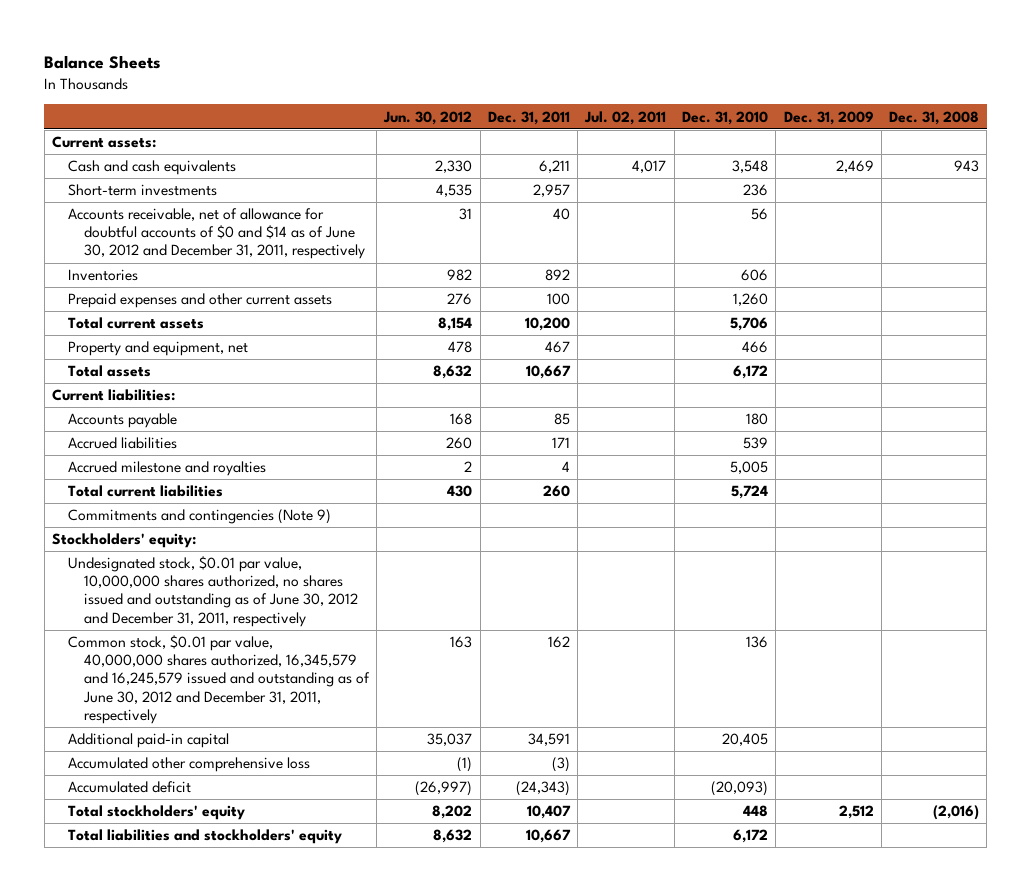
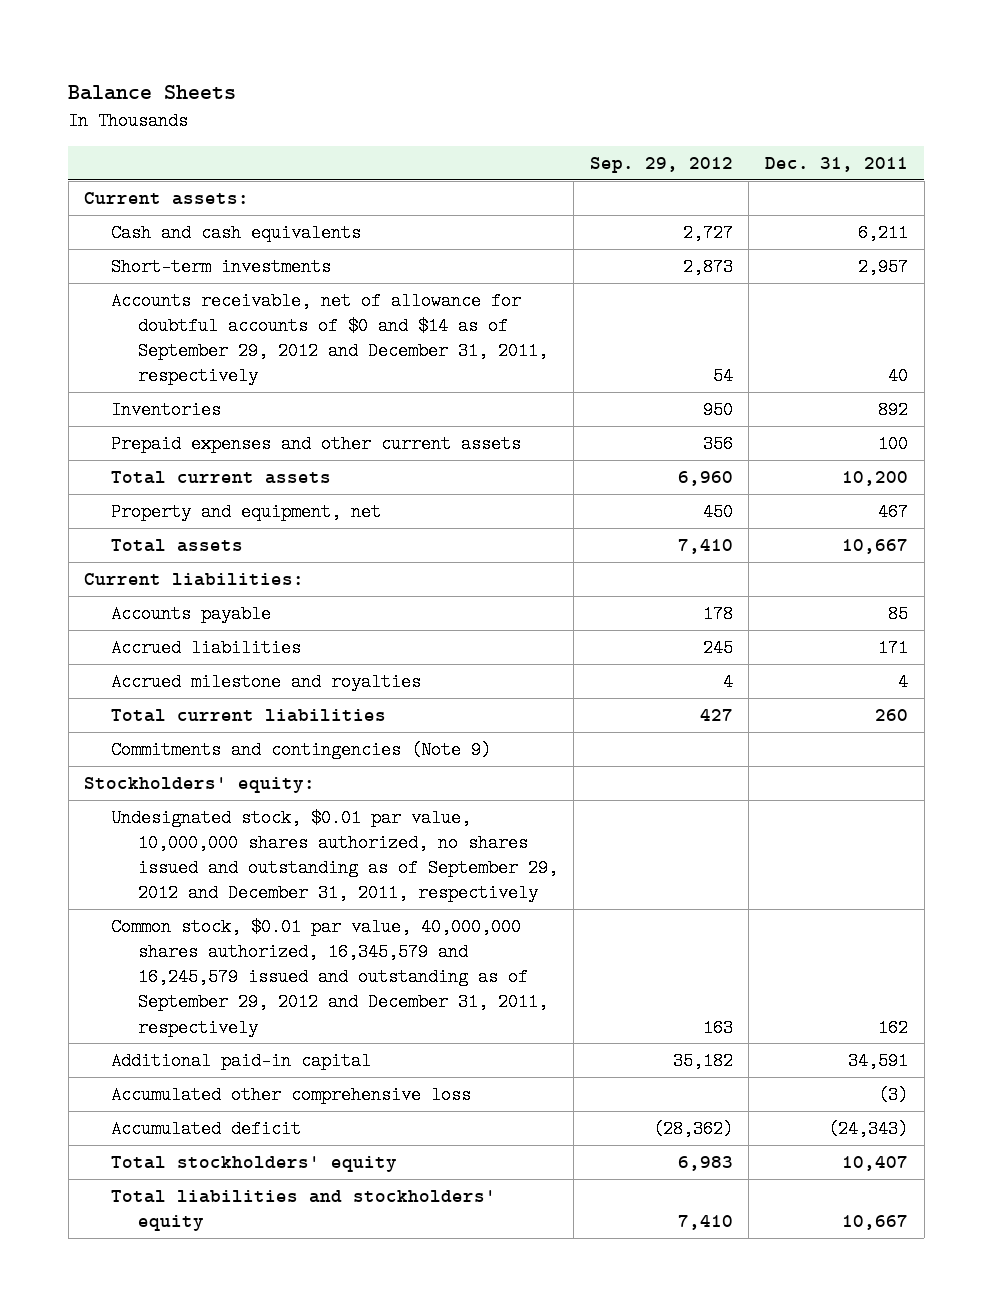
[383,110,473,125] Jun. 30, 2012 -> none
[584,110,667,125] Jul. 02, 2011 -> none
[682,110,769,125] Dec. 31, 2010 -> none
[783,110,874,125] Dec. 31, 2009 -> none
[889,110,980,125] Dec. 31, 2008 -> none
none -> [589,156,733,173] Sep. 29, 2012
[67,208,365,260] Accounts receivable, net of allowance for doubtful accounts of $0 and $14 as of June 30, 2012 and December 31, 2011, respectively -> [110,292,548,386] Accounts receivable, net of allowance for doubtful accounts of $0 and $14 as of September 29, 2012 and December 31, 2011, respectively
[67,556,358,627] Undesignated stock, $0.01 par value, 10,000,000 shares authorized, no shares issued and outstanding as of June 30, 2012 and December 31, 2011, respectively -> [110,809,558,903] Undesignated stock, $0.01 par value, 10,000,000 shares authorized, no shares issued and outstanding as of September 29, 2012 and December 31, 2011, respectively
[67,635,370,724] Common stock, $0.01 par value, 40,000,000 shares authorized, 16,345,579 and 16,245,579 issued and outstanding as of June 30, 2012 and December 31, 2011, respectively -> [110,918,548,1037] Common stock, $0.01 par value, 40,000,000 shares authorized, 16,345,579 and 16,245,579 issued and outstanding as of September 29, 2012 and December 31, 2011, respectively

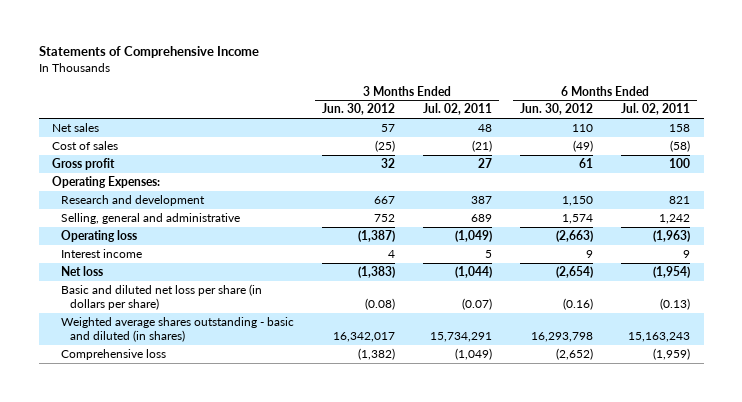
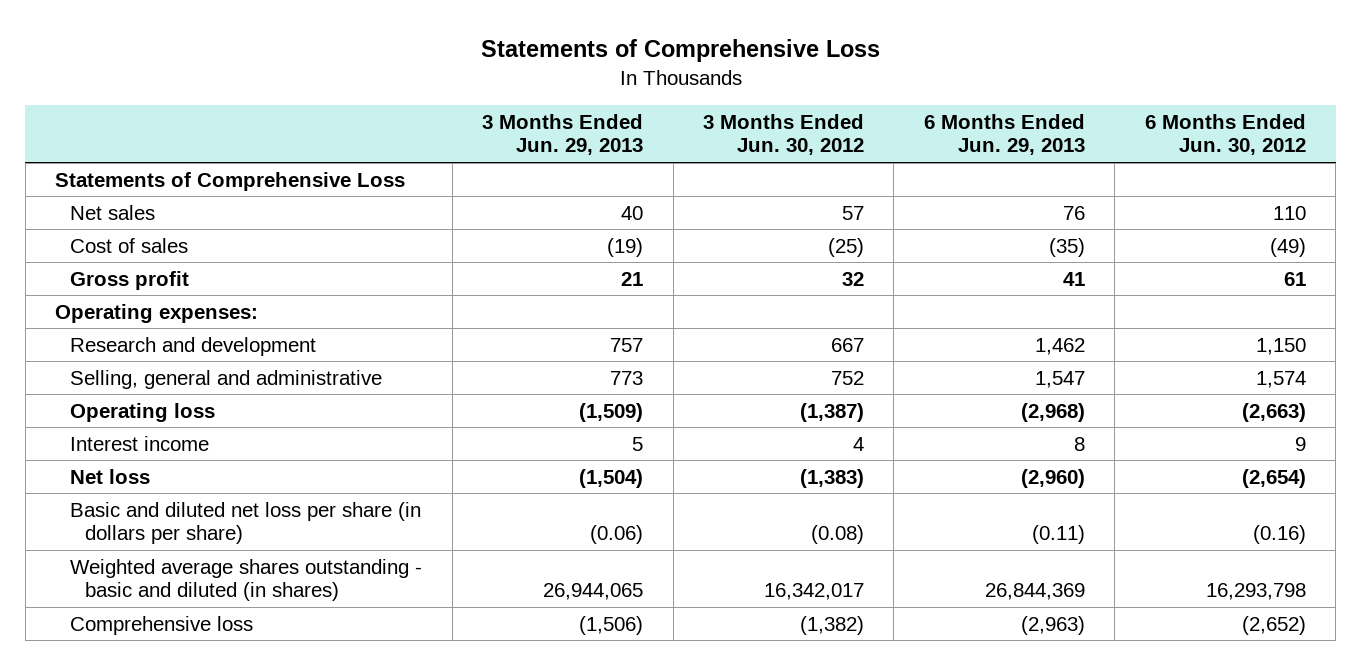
[38,46,259,59] Statements of Comprehensive Income -> [480,39,880,63] Statements of Comprehensive Loss
[423,103,493,116] Jul. 02, 2011 -> none
[620,103,690,116] Jul. 02, 2011 -> none
none -> [482,113,644,156] 3 Months Ended Jun. 29, 2013
none -> [923,113,1085,156] 6 Months Ended Jun. 29, 2013
none -> [55,171,406,191] Statements of Comprehensive Loss
[52,175,161,188] Operating Expenses: -> [55,303,259,323] Operating expenses:

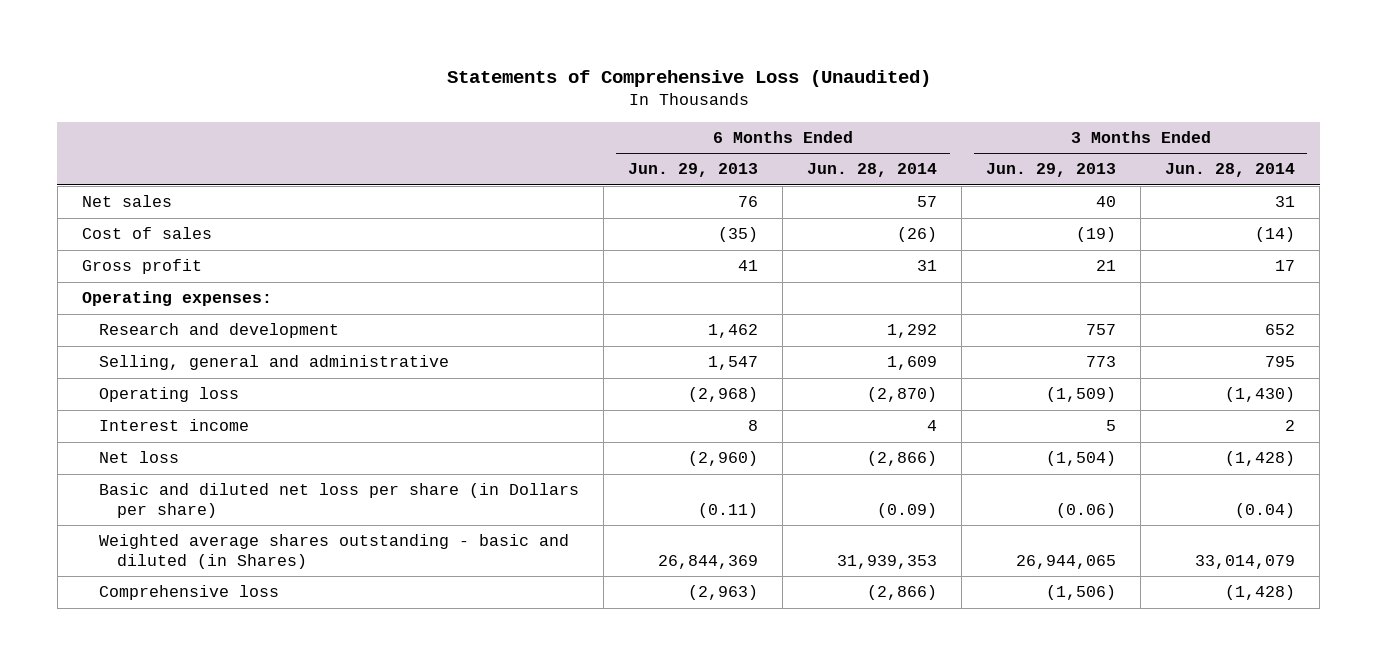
[480,39,880,63] Statements of Comprehensive Loss -> [446,69,931,87] Statements of Comprehensive Loss (Unaudited)
[702,113,864,156] 3 Months Ended Jun. 30, 2012 -> none
[1144,113,1306,156] 6 Months Ended Jun. 30, 2012 -> none
none -> [807,163,938,178] Jun. 28, 2014
none -> [1165,163,1296,178] Jun. 28, 2014
[55,171,406,191] Statements of Comprehensive Loss -> none
[70,501,422,545] Basic and diluted net loss per share (in dollars per share) -> [99,483,580,518] Basic and diluted net loss per share (in Dollars per share)
[70,558,423,602] Weighted average shares outstanding - basic and diluted (in shares) -> [99,534,570,569] Weighted average shares outstanding - basic and diluted (in Shares)

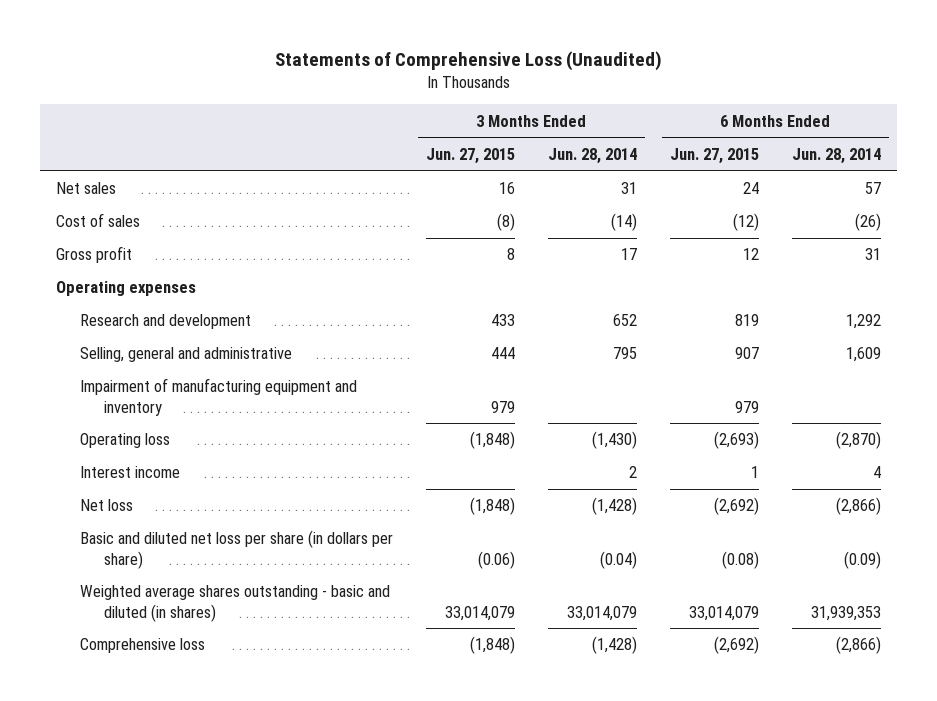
[628,163,759,178] Jun. 29, 2013 -> none
[986,163,1117,178] Jun. 29, 2013 -> none
none -> [425,148,515,165] Jun. 27, 2015
none -> [669,148,759,165] Jun. 27, 2015
[81,291,272,307] Operating expenses: -> [56,281,197,297] Operating expenses
none -> [80,378,358,416] Impairment of manufacturing equipment and inventory
[99,483,580,518] Basic and diluted net loss per share (in Dollars per share) -> [80,530,394,569] Basic and diluted net loss per share (in dollars per share)
[99,534,570,569] Weighted average shares outstanding - basic and diluted (in Shares) -> [80,585,391,622] Weighted average shares outstanding - basic and diluted (in shares)

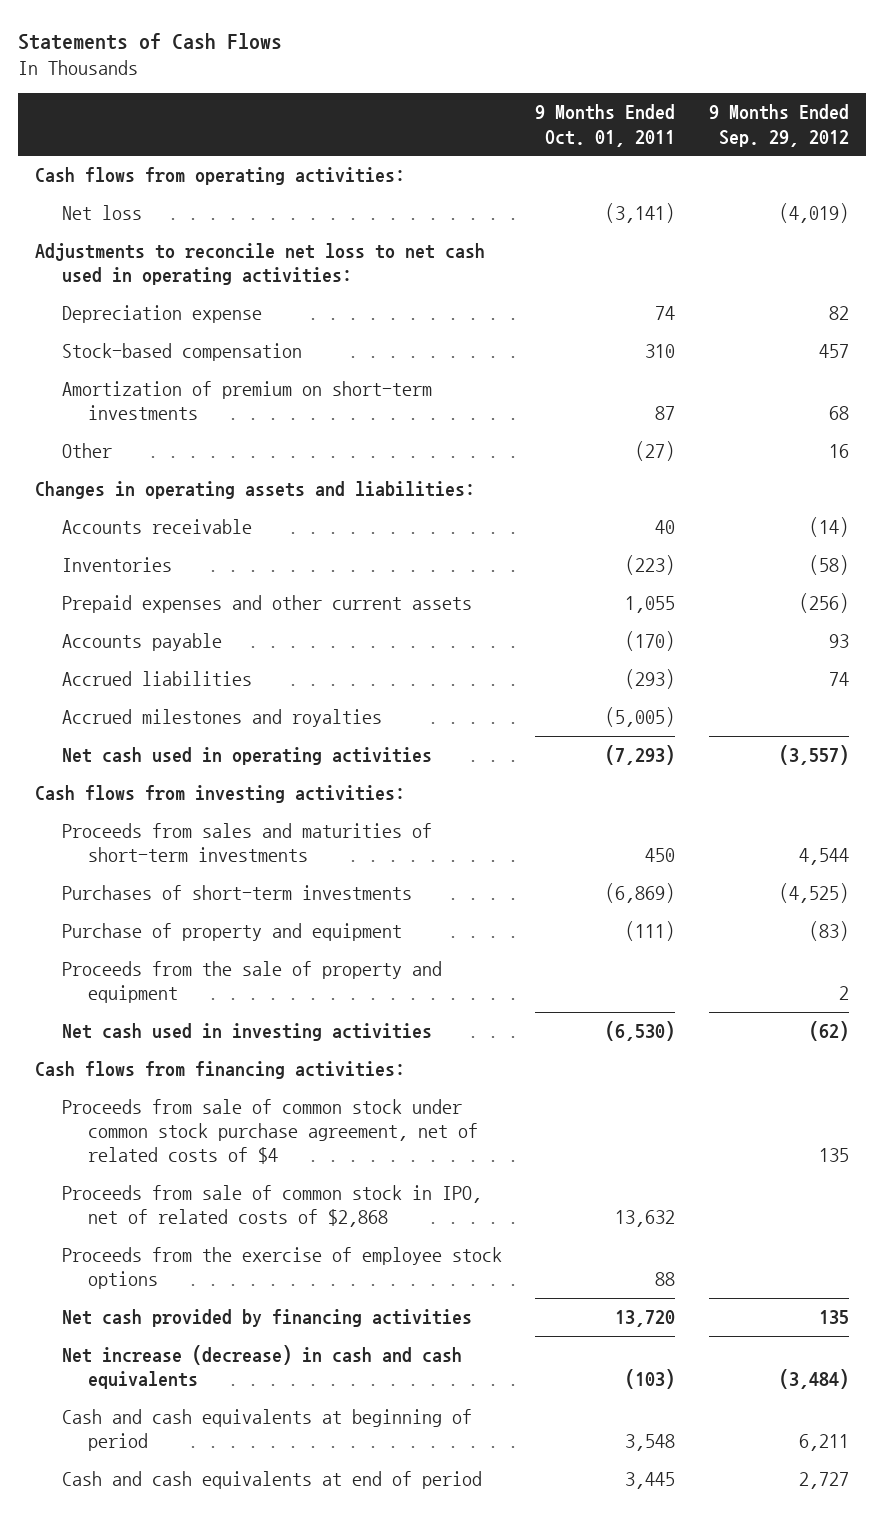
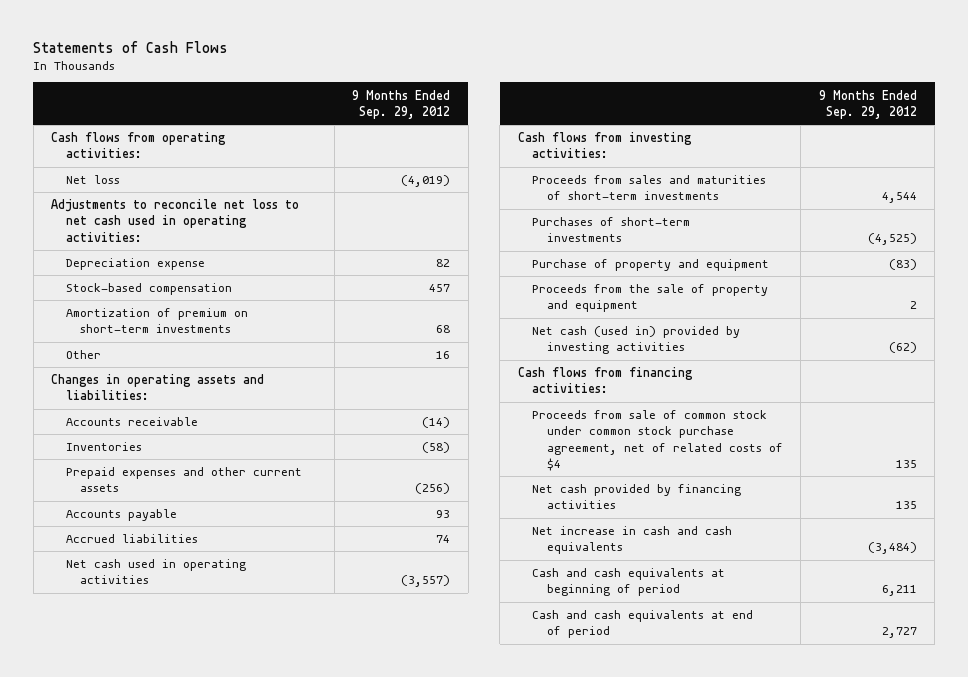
[535,104,676,147] 9 Months Ended Oct. 01, 2011 -> none
[61,709,382,728] Accrued milestones and royalties -> none
[61,1023,432,1042] Net cash used in investing activities -> [532,326,741,355] Net cash (used in) provided by investing activities
[61,1185,482,1228] Proceeds from sale of common stock in IPO, net of related costs of $2,868 -> none
[61,1247,502,1290] Proceeds from the exercise of employee stock options -> none
[61,1345,462,1390] Net increase (decrease) in cash and cash equivalents -> [532,526,733,555] Net increase in cash and cash equivalents

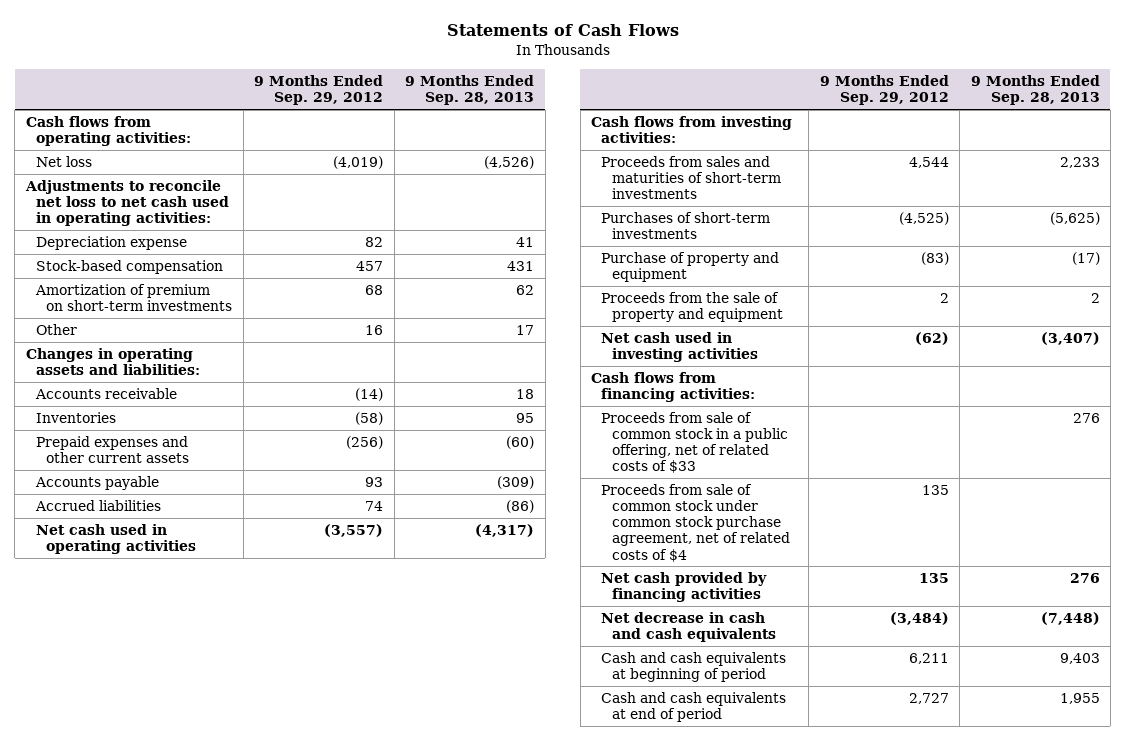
none -> [405,75,535,106] 9 Months Ended Sep. 28, 2013
[532,326,741,355] Net cash (used in) provided by investing activities -> [601,332,758,363] Net cash used in investing activities
none -> [601,412,788,474] Proceeds from sale of common stock in a public offering, net of related costs of $33
[532,526,733,555] Net increase in cash and cash equivalents -> [601,612,776,643] Net decrease in cash and cash equivalents

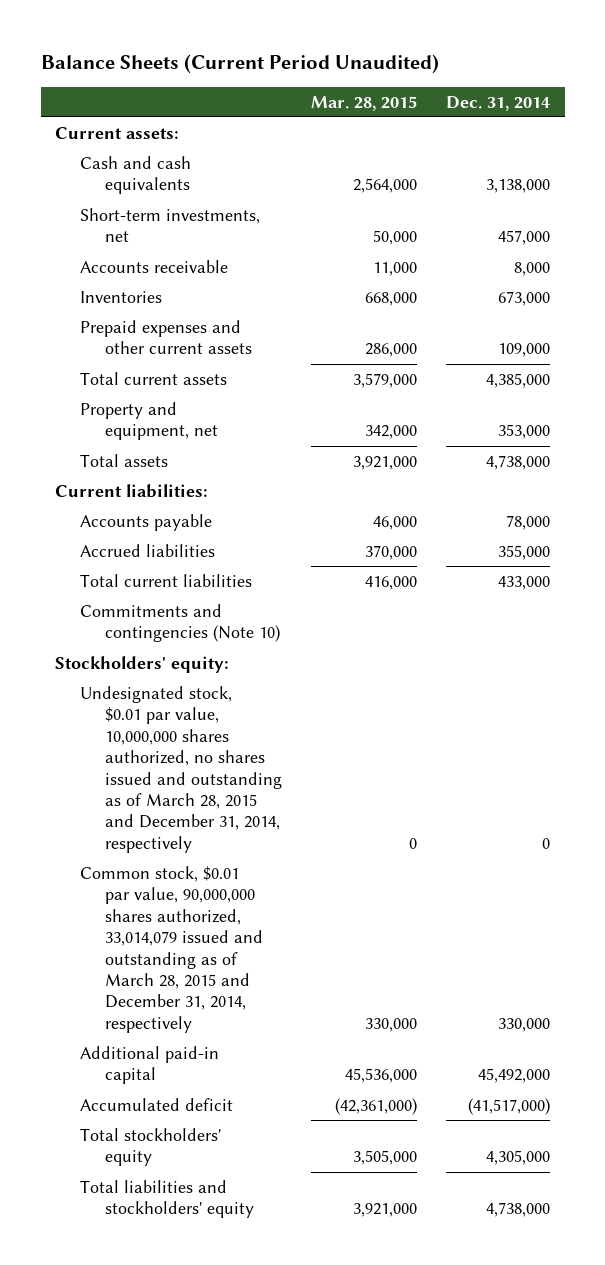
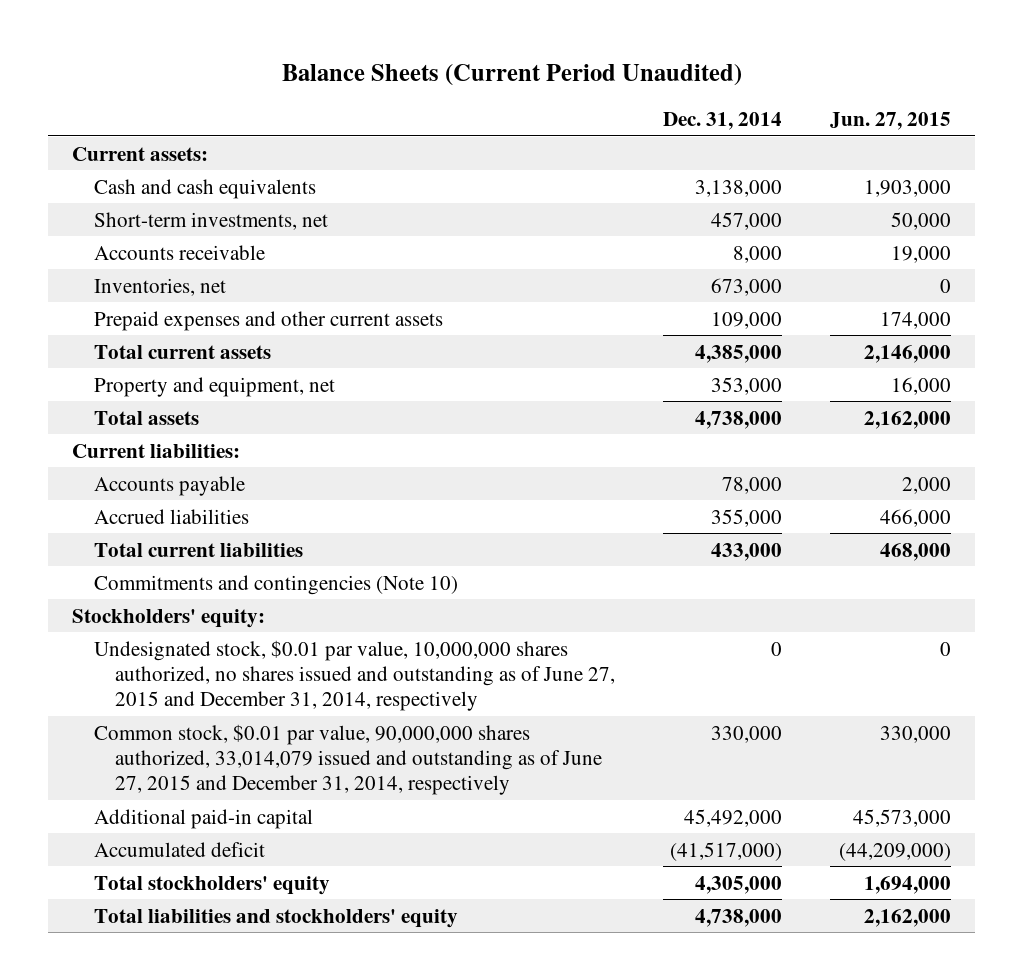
[311,95,418,111] Mar. 28, 2015 -> none
none -> [830,111,952,130] Jun. 27, 2015
[80,291,163,304] Inventories -> [93,277,226,296] Inventories, net
[80,686,282,853] Undesignated stock, $0.01 par value, 10,000,000 shares authorized, no shares issued and outstanding as of March 28, 2015 and December 31, 2014, respectively -> [93,639,616,712] Undesignated stock, $0.01 par value, 10,000,000 shares authorized, no shares issued and outstanding as of June 27, 2015 and December 31, 2014, respectively
[80,866,263,1033] Common stock, $0.01 par value, 90,000,000 shares authorized, 33,014,079 issued and outstanding as of March 28, 2015 and December 31, 2014, respectively -> [93,723,603,796] Common stock, $0.01 par value, 90,000,000 shares authorized, 33,014,079 issued and outstanding as of June 27, 2015 and December 31, 2014, respectively

